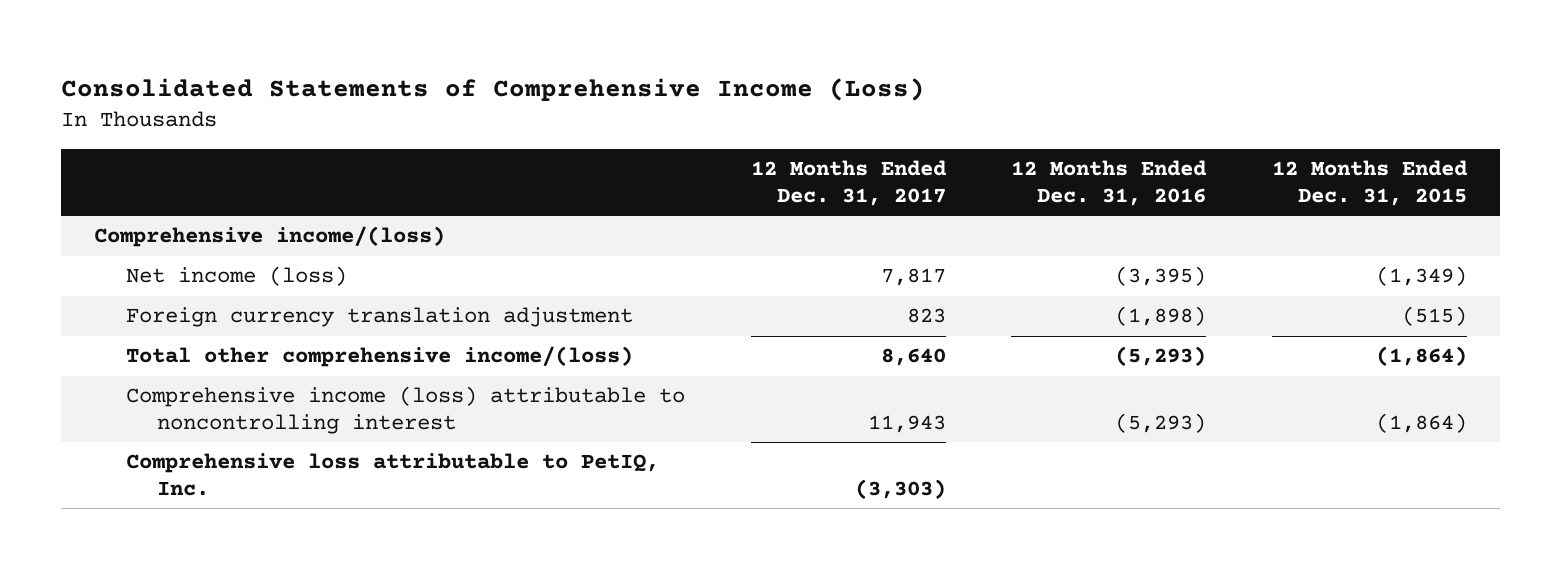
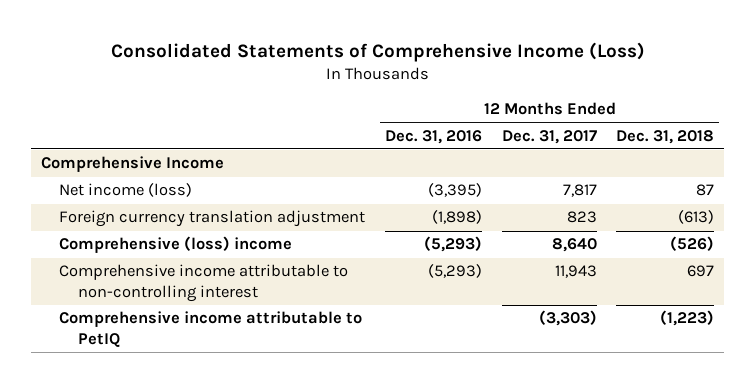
[1272,160,1469,206] 12 Months Ended Dec. 31, 2015 -> none
none -> [616,129,715,144] Dec. 31, 2018
[94,226,446,248] Comprehensive income/(loss) -> [40,156,224,173] Comprehensive Income
[125,346,633,368] Total other comprehensive income/(loss) -> [59,236,293,254] Comprehensive (loss) income
[125,386,685,435] Comprehensive income (loss) attributable to noncontrolling interest -> [59,264,349,302] Comprehensive income attributable to non-controlling interest
[125,453,659,497] Comprehensive loss attributable to PetIQ, Inc. -> [59,311,363,347] Comprehensive income attributable to PetIQ

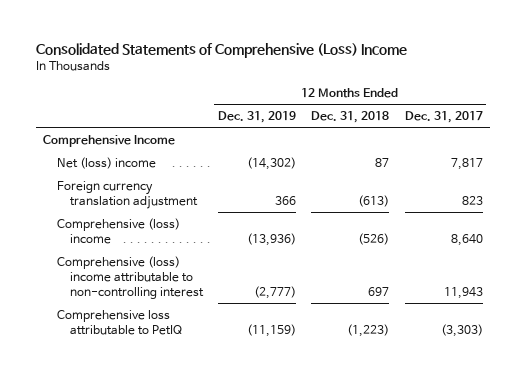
[110,41,645,62] Consolidated Statements of Comprehensive Income (Loss) -> [35,42,407,58] Consolidated Statements of Comprehensive (Loss) Income
[385,129,483,144] Dec. 31, 2016 -> none
none -> [218,110,297,123] Dec. 31, 2019
[59,183,193,198] Net income (loss) -> [56,156,156,169] Net (loss) income
[59,264,349,302] Comprehensive income attributable to non-controlling interest -> [56,255,204,299] Comprehensive (loss) income attributable to non-controlling interest
[59,311,363,347] Comprehensive income attributable to PetIQ -> [56,309,182,335] Comprehensive loss attributable to PetIQ

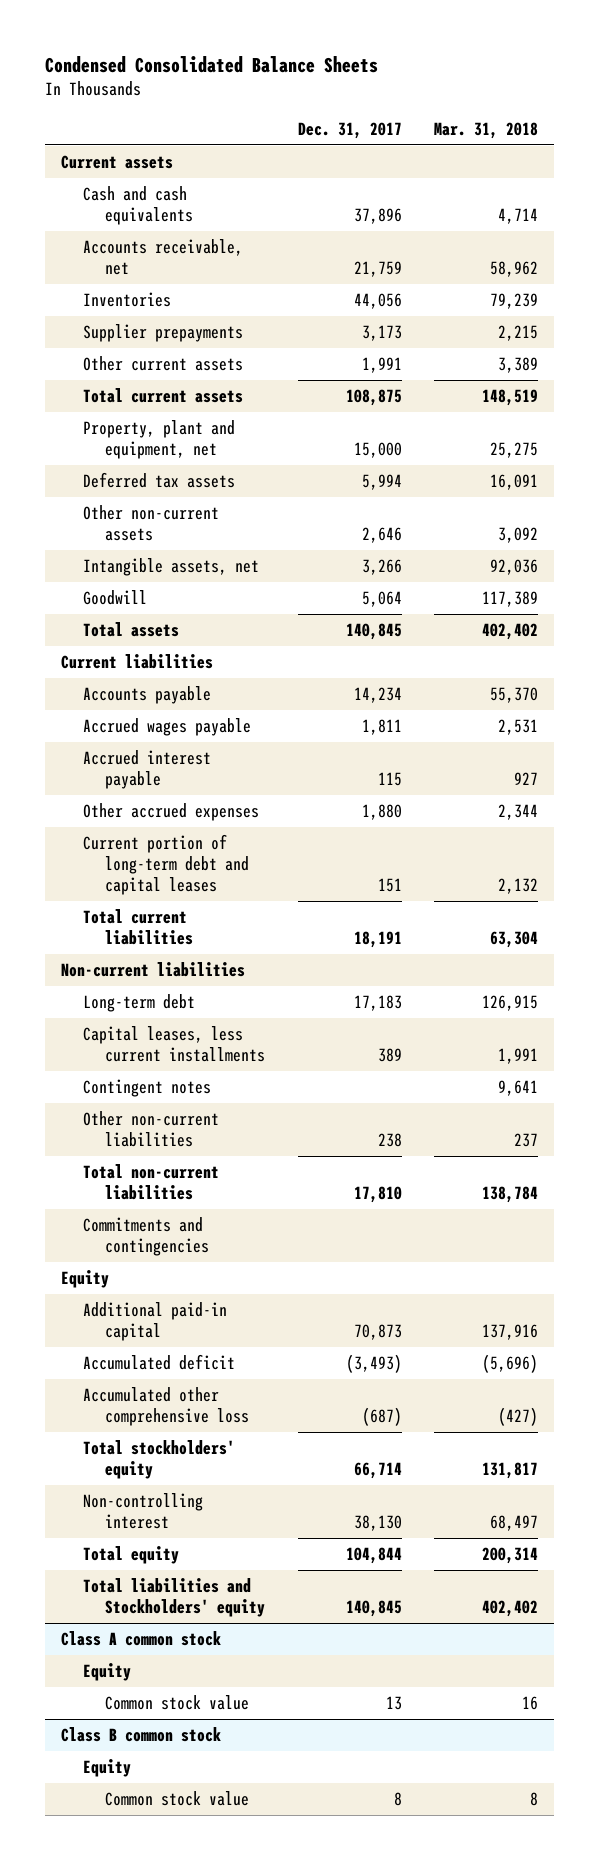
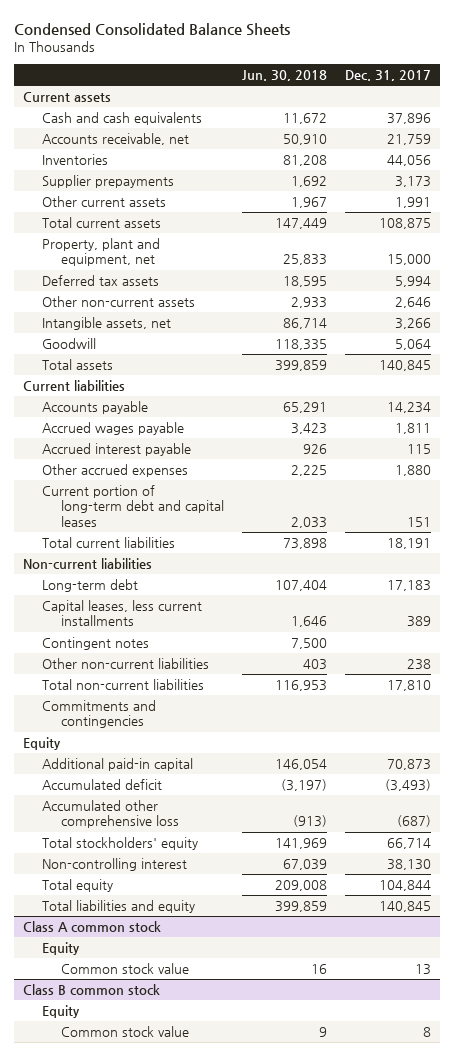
[434,121,539,139] Mar. 31, 2018 -> none
none -> [242,69,328,81] Jun. 30, 2018
[83,1578,266,1618] Total liabilities and Stockholders' equity -> [42,900,196,914] Total liabilities and equity

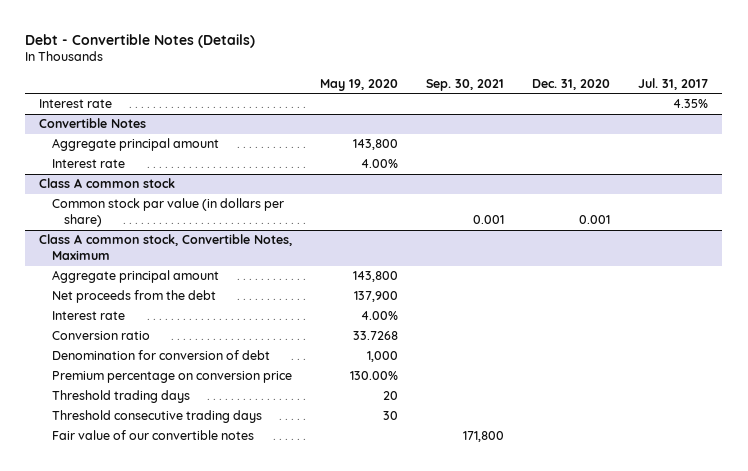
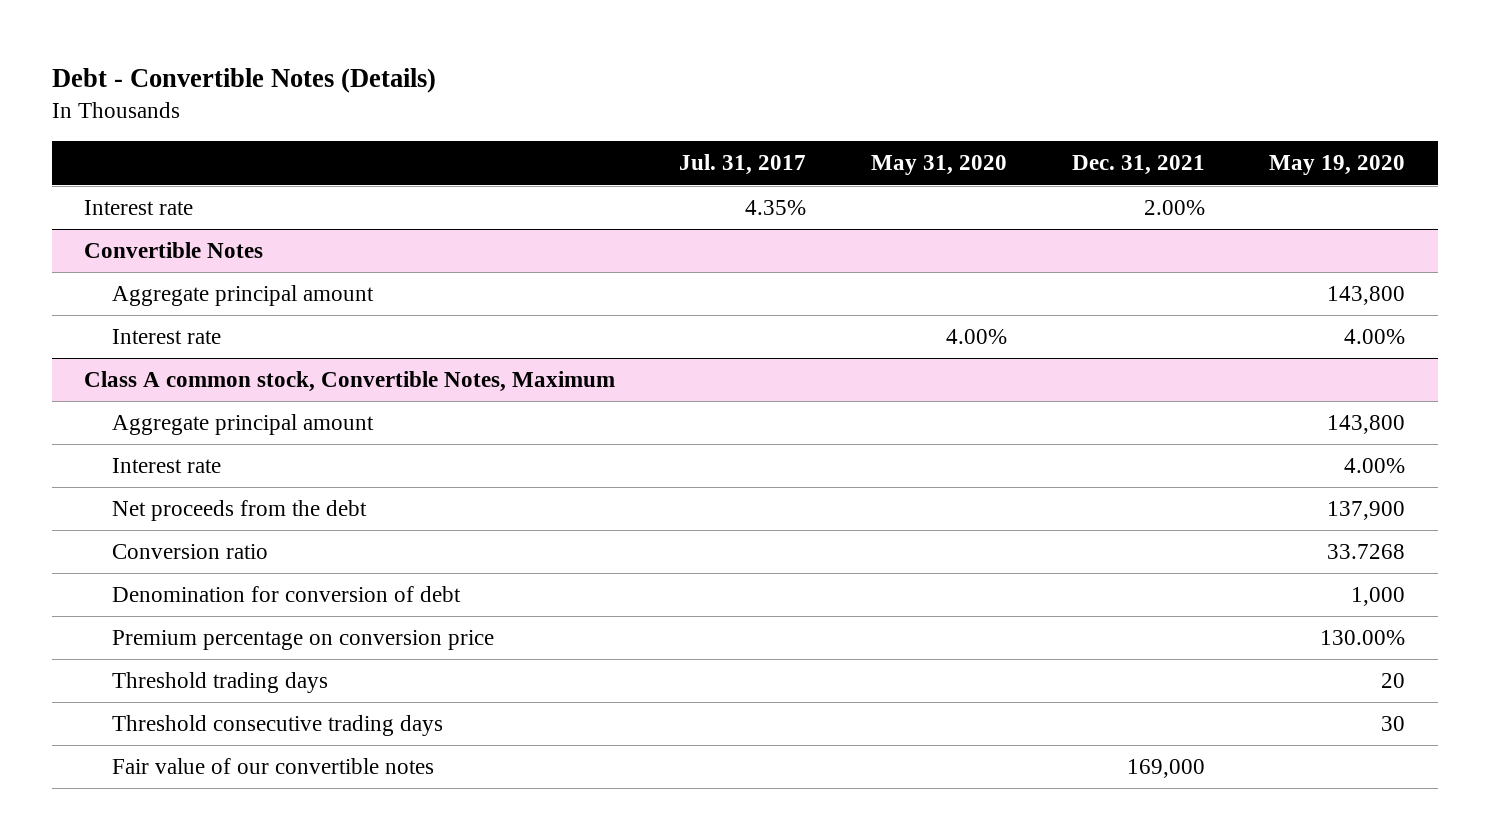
[426,78,505,91] Sep. 30, 2021 -> none
[532,78,611,90] Dec. 31, 2020 -> none
none -> [871,155,1008,176] May 31, 2020
none -> [1071,155,1205,176] Dec. 31, 2021
[39,178,176,189] Class A common stock -> none
[51,198,284,228] Common stock par value (in dollars per share) -> none
[51,290,216,304] Net proceeds from the debt -> [111,500,367,522] Net proceeds from the debt

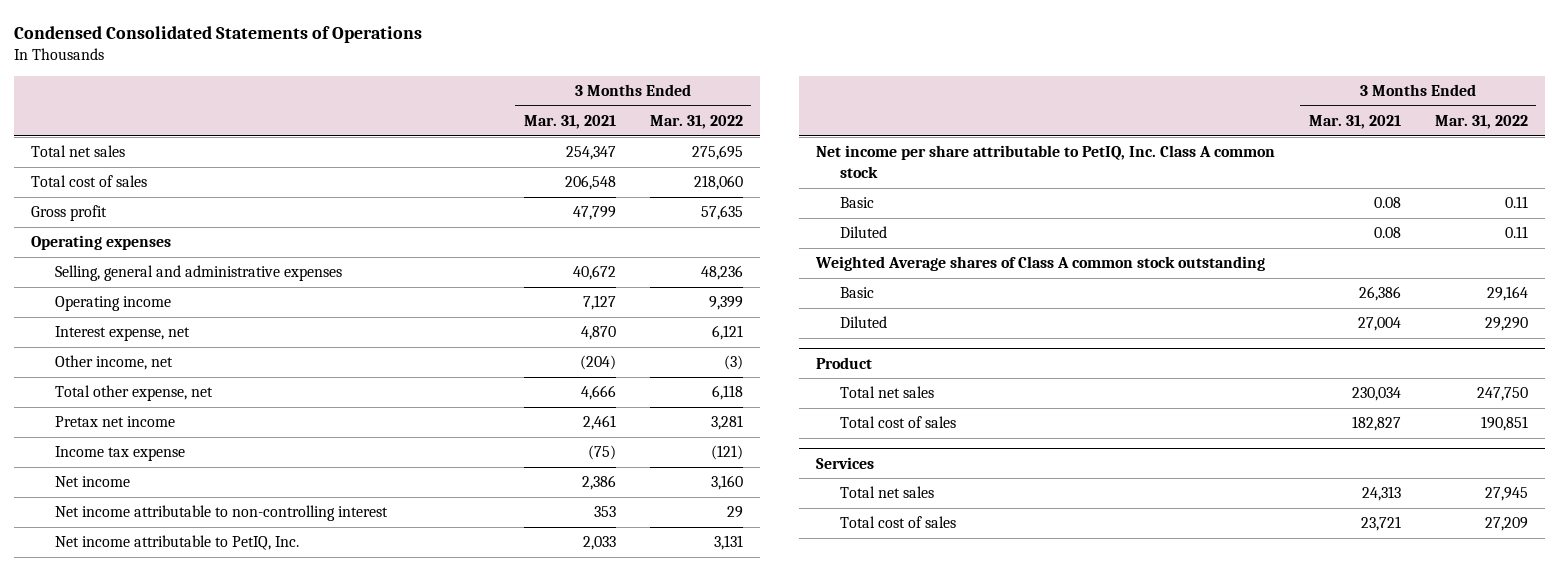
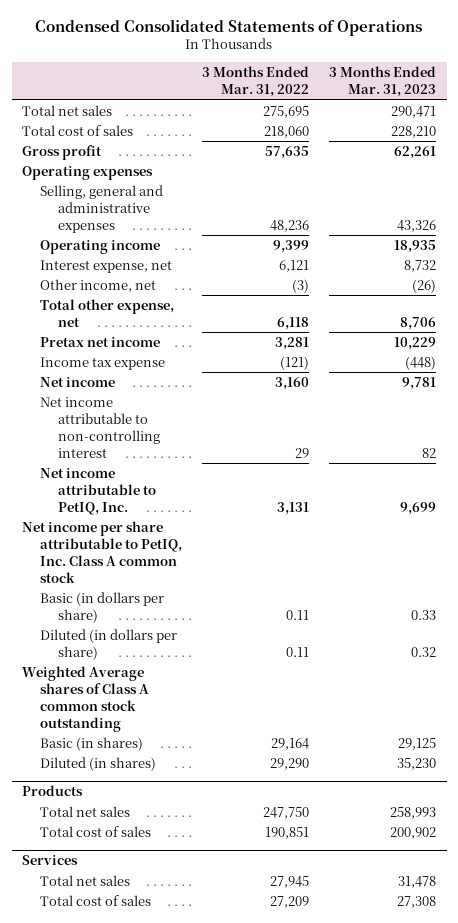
[523,115,616,130] Mar. 31, 2021 -> none
none -> [329,66,437,98] 3 Months Ended Mar. 31, 2023
[840,197,875,209] Basic -> [39,591,164,623] Basic (in dollars per share)
[840,226,888,239] Diluted -> [39,628,177,660] Diluted (in dollars per share)
[840,287,875,299] Basic -> [39,736,143,751] Basic (in shares)
[840,316,888,329] Diluted -> [39,756,156,771] Diluted (in shares)
[815,356,872,369] Product -> [21,785,83,797] Products

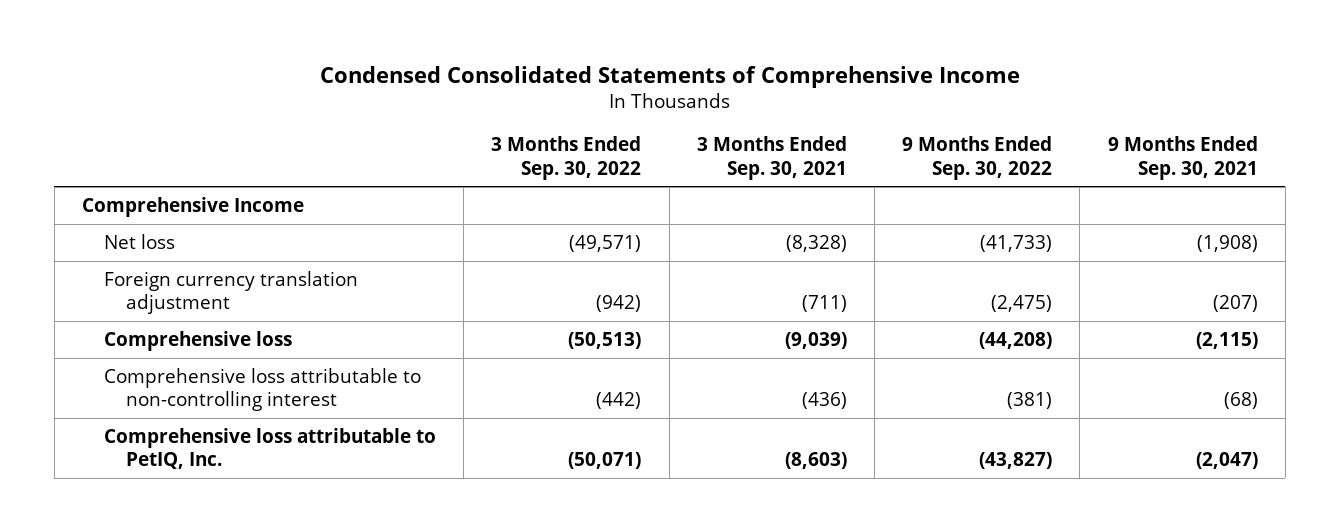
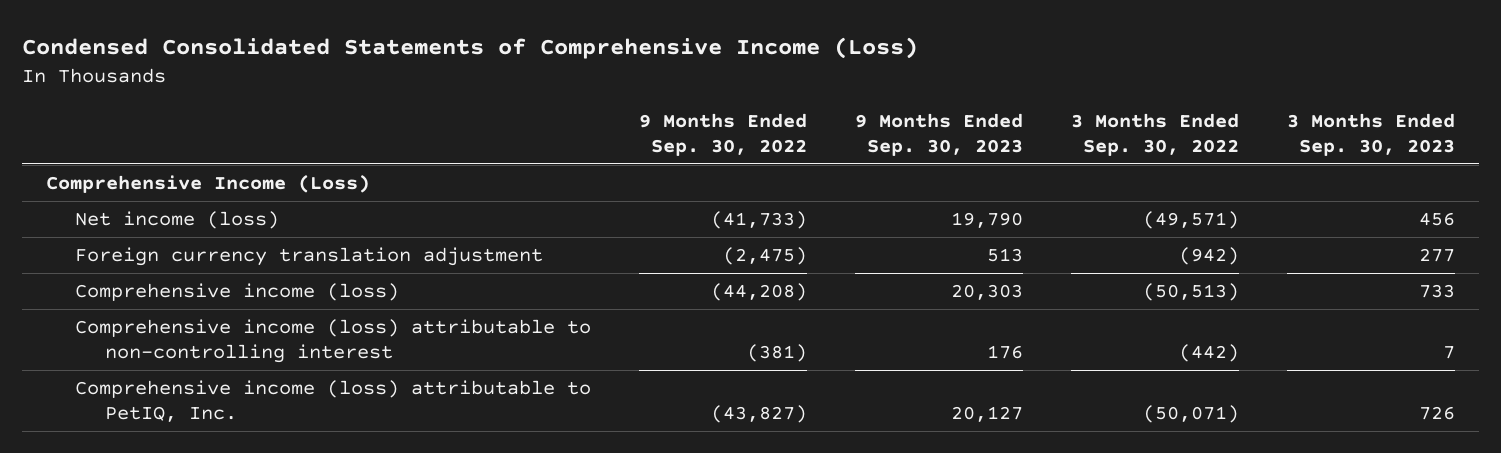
[319,65,1020,88] Condensed Consolidated Statements of Comprehensive Income -> [22,37,919,60] Condensed Consolidated Statements of Comprehensive Income (Loss)
[696,136,847,180] 3 Months Ended Sep. 30, 2021 -> none
[1107,136,1258,180] 9 Months Ended Sep. 30, 2021 -> none
none -> [855,112,1024,156] 9 Months Ended Sep. 30, 2023
none -> [1287,112,1456,156] 3 Months Ended Sep. 30, 2023
[81,196,304,217] Comprehensive Income -> [46,175,371,194] Comprehensive Income (Loss)
[103,233,175,249] Net loss -> [75,211,280,230] Net income (loss)
[103,330,292,351] Comprehensive loss -> [75,283,400,302] Comprehensive income (loss)
[103,367,421,412] Comprehensive loss attributable to non-controlling interest -> [75,319,592,363] Comprehensive income (loss) attributable to non-controlling interest
[103,427,436,470] Comprehensive loss attributable to PetIQ, Inc. -> [75,380,592,422] Comprehensive income (loss) attributable to PetIQ, Inc.

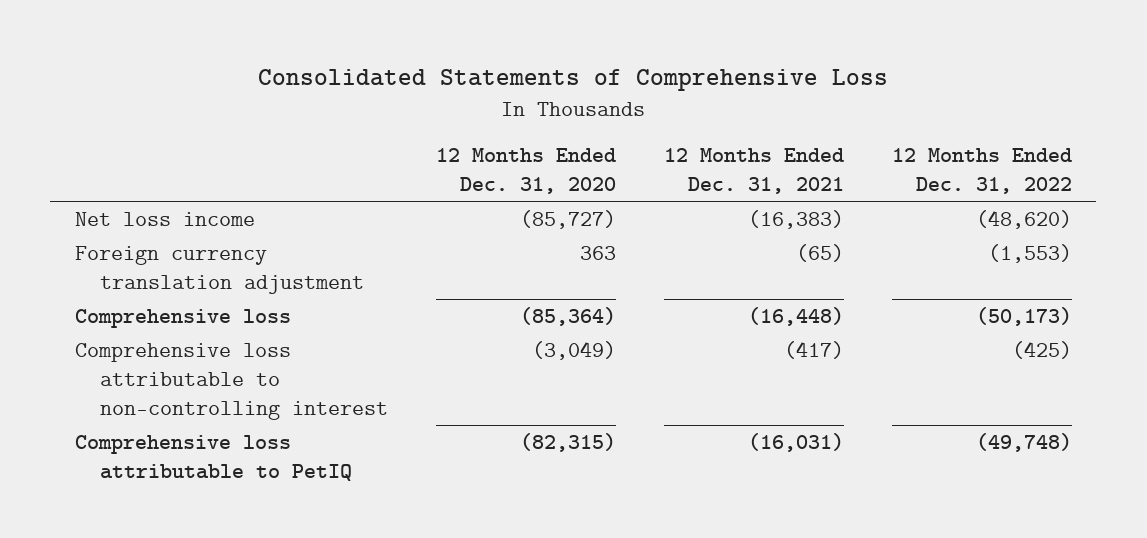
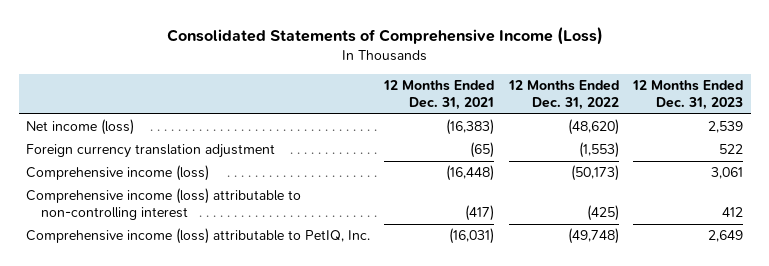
[258,69,889,92] Consolidated Statements of Comprehensive Loss -> [166,26,603,45] Consolidated Statements of Comprehensive Income (Loss)
[435,148,616,194] 12 Months Ended Dec. 31, 2020 -> none
none -> [632,80,744,111] 12 Months Ended Dec. 31, 2023
[74,212,255,227] Net loss income -> [25,119,134,136] Net income (loss)
[74,309,291,329] Comprehensive loss -> [25,165,209,182] Comprehensive income (loss)
[74,343,388,420] Comprehensive loss attributable to non-controlling interest -> [25,188,301,221] Comprehensive income (loss) attributable to non-controlling interest
[74,435,352,481] Comprehensive loss attributable to PetIQ -> [25,228,370,245] Comprehensive income (loss) attributable to PetIQ, Inc.

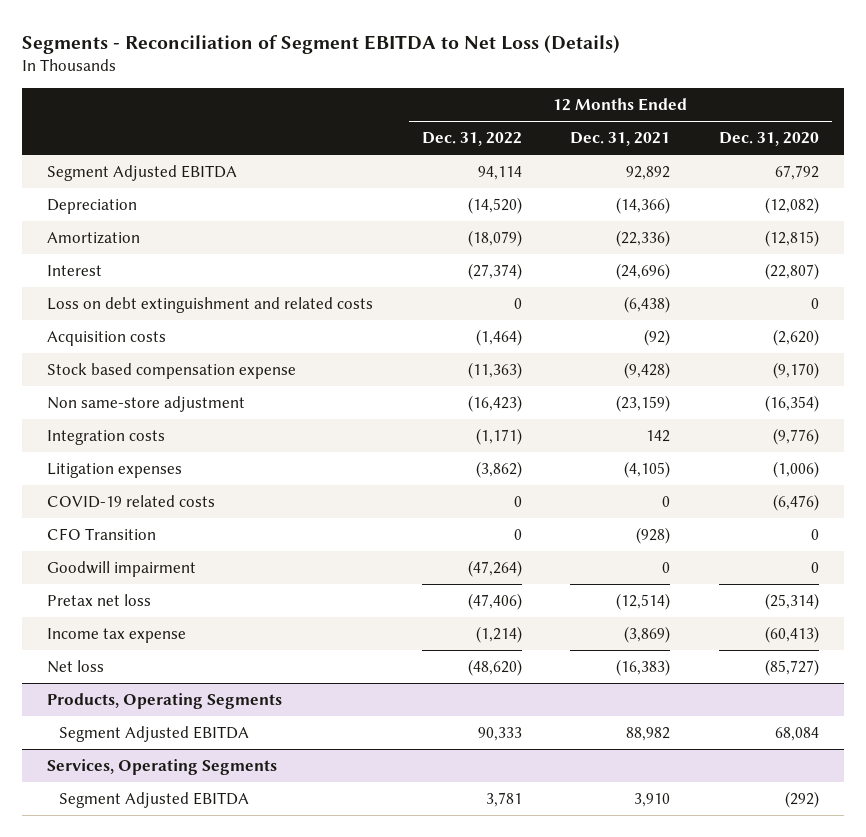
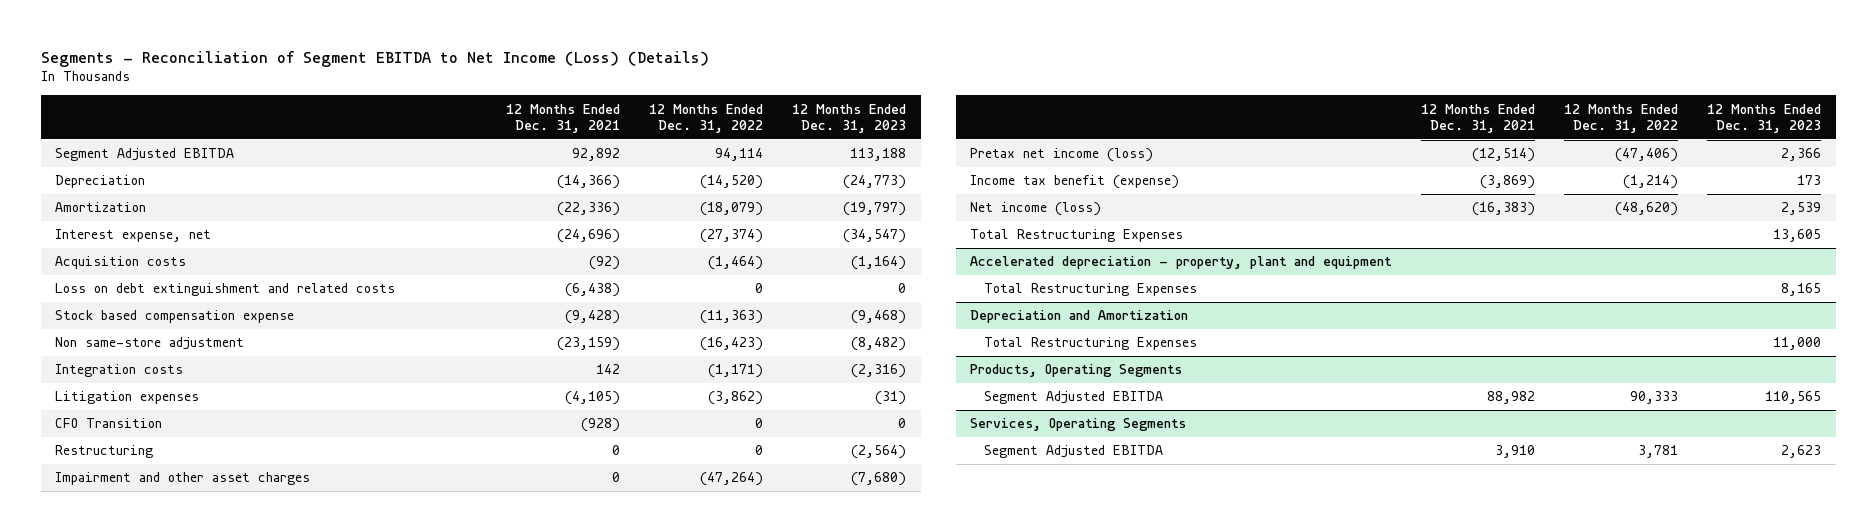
[22,34,621,54] Segments - Reconciliation of Segment EBITDA to Net Loss (Details) -> [40,50,709,67] Segments - Reconciliation of Segment EBITDA to Net Income (Loss) (Details)
[719,132,820,147] Dec. 31, 2020 -> none
none -> [792,103,907,134] 12 Months Ended Dec. 31, 2023
[46,265,102,277] Interest -> [55,229,212,243] Interest expense, net
[46,297,373,314] Loss on debt extinguishment and related costs -> [55,283,396,297] Loss on debt extinguishment and related costs
[46,495,215,509] COVID-19 related costs -> none
none -> [55,445,154,459] Restructuring
[46,561,196,578] Goodwill impairment -> [55,472,311,486] Impairment and other asset charges
[46,594,151,607] Pretax net loss -> [970,148,1154,163] Pretax net income (loss)
[46,628,186,644] Income tax expense -> [970,175,1180,190] Income tax benefit (expense)
[46,660,104,674] Net loss -> [970,202,1102,217] Net income (loss)
none -> [970,229,1184,243] Total Restructuring Expenses
none -> [970,256,1393,270] Accelerated depreciation - property, plant and equipment
none -> [984,283,1198,297] Total Restructuring Expenses
none -> [970,310,1189,324] Depreciation and Amortization
none -> [984,337,1198,351] Total Restructuring Expenses

